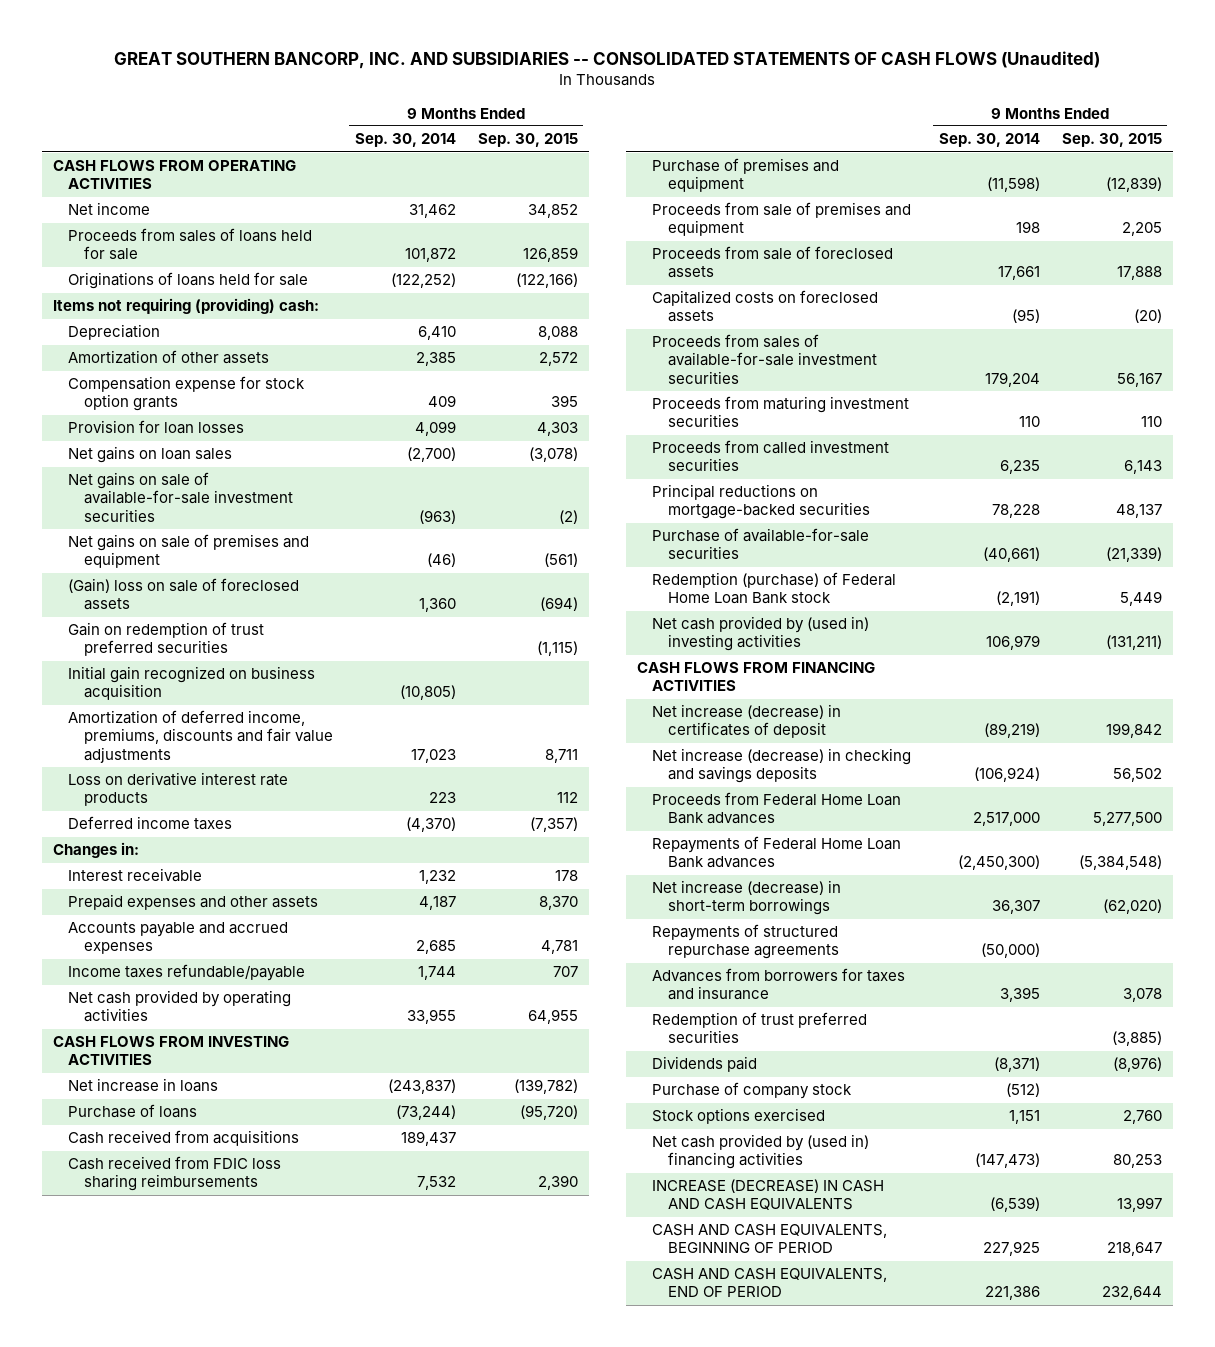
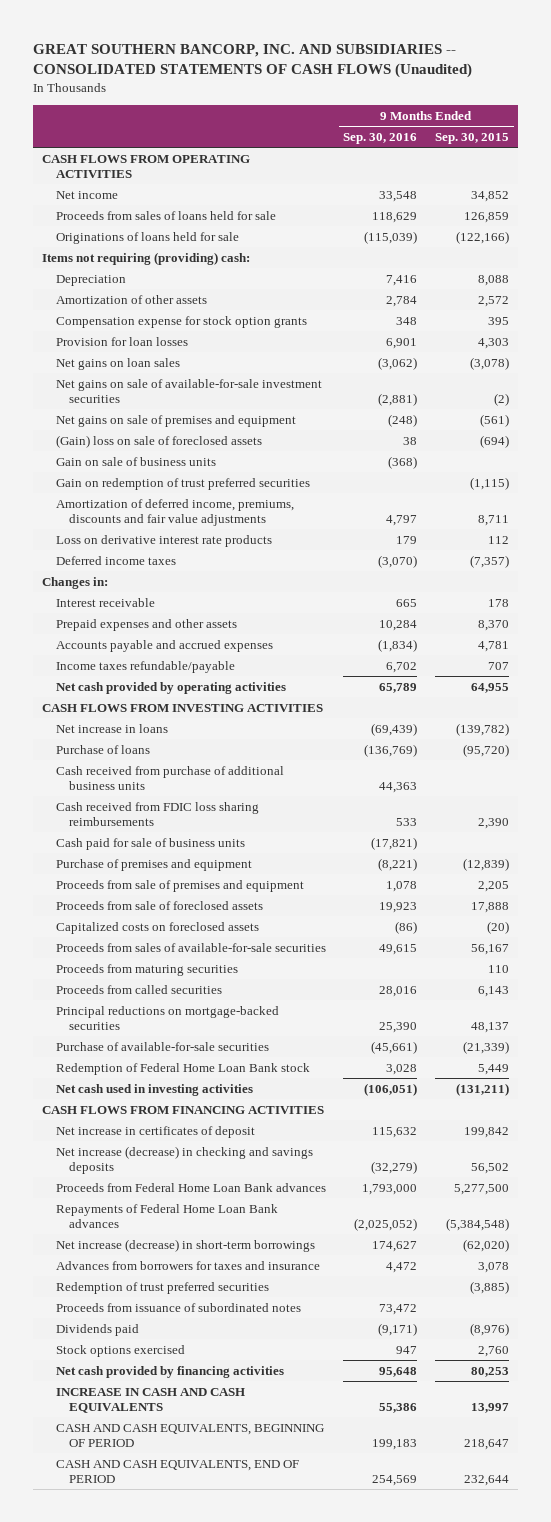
[354,133,456,148] Sep. 30, 2014 -> none
none -> [343,132,418,144] Sep. 30, 2016
none -> [55,456,216,466] Gain on sale of business units
[68,666,316,701] Initial gain recognized on business acquisition -> none
[68,1130,300,1147] Cash received from acquisitions -> [55,765,284,790] Cash received from purchase of additional business units
none -> [55,837,245,850] Cash paid for sale of business units
[652,334,877,384] Proceeds from sales of available-for-sale investment securities -> [55,942,326,952] Proceeds from sales of available-for-sale securities
[652,396,910,428] Proceeds from maturing investment securities -> [55,963,238,976] Proceeds from maturing securities
[652,440,890,472] Proceeds from called investment securities -> [55,984,222,994] Proceeds from called securities
[652,572,897,605] Redemption (purchase) of Federal Home Loan Bank stock -> [55,1062,310,1075] Redemption of Federal Home Loan Bank stock
[652,616,870,652] Net cash provided by (used in) investing activities -> [55,1083,253,1096] Net cash used in investing activities
[652,704,842,739] Net increase (decrease) in certificates of deposit -> [55,1125,255,1138] Net increase in certificates of deposit
[652,924,839,960] Repayments of structured repurchase agreements -> none
none -> [55,1302,301,1312] Proceeds from issuance of subordinated notes
[652,1082,853,1100] Purchase of company stock -> none
[652,1134,870,1170] Net cash provided by (used in) financing activities -> [55,1365,284,1378] Net cash provided by financing activities
[652,1179,885,1211] INCREASE (DECREASE) IN CASH AND CASH EQUIVALENTS -> [55,1387,245,1413] INCREASE IN CASH AND CASH EQUIVALENTS

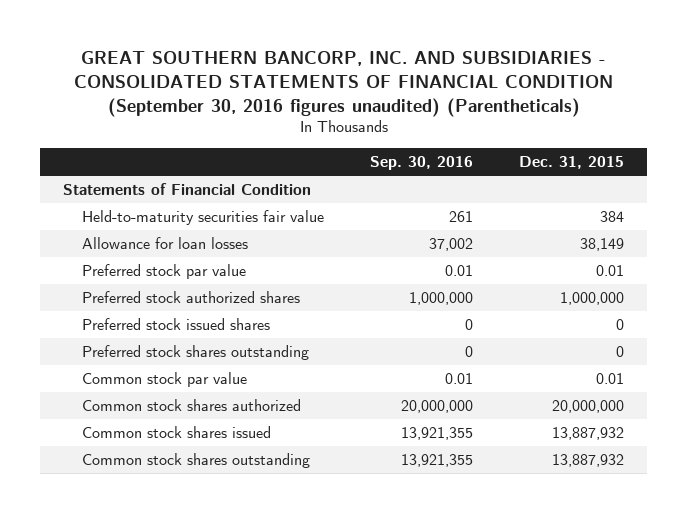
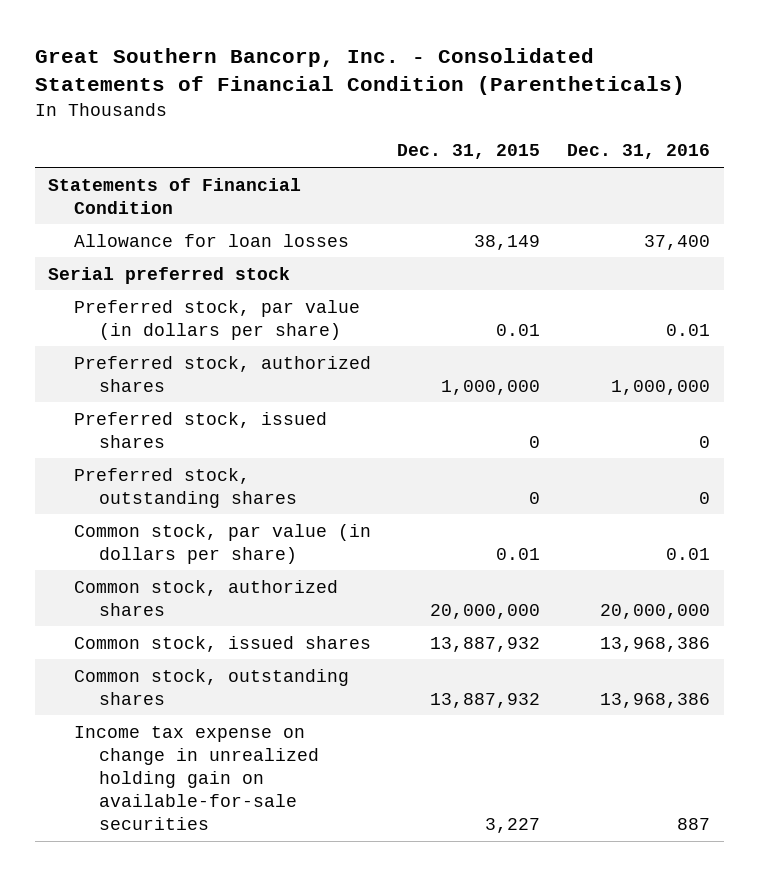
[73,50,613,117] GREAT SOUTHERN BANCORP, INC. AND SUBSIDIARIES - CONSOLIDATED STATEMENTS OF FINANCIAL CONDITION (September 30, 2016 figures unaudited) (Parentheticals) -> [34,48,685,96] Great Southern Bancorp, Inc. - Consolidated Statements of Financial Condition (Parentheticals)
[370,155,474,170] Sep. 30, 2016 -> none
none -> [567,144,711,160] Dec. 31, 2016
[81,210,324,226] Held-to-maturity securities fair value -> none
none -> [48,266,291,284] Serial preferred stock
[81,264,246,280] Preferred stock par value -> [73,299,360,340] Preferred stock, par value (in dollars per share)
[81,291,300,304] Preferred stock authorized shares -> [73,355,371,392] Preferred stock, authorized shares
[81,318,270,331] Preferred stock issued shares -> [73,411,327,448] Preferred stock, issued shares
[81,345,309,361] Preferred stock shares outstanding -> [73,467,297,508] Preferred stock, outstanding shares
[81,372,247,388] Common stock par value -> [73,523,371,564] Common stock, par value (in dollars per share)
[81,399,301,412] Common stock shares authorized -> [73,579,338,616] Common stock, authorized shares
[81,426,271,439] Common stock shares issued -> [73,635,371,652] Common stock, issued shares
[81,453,310,469] Common stock shares outstanding -> [73,668,349,705] Common stock, outstanding shares
none -> [73,725,319,831] Income tax expense on change in unrealized holding gain on available-for-sale securities

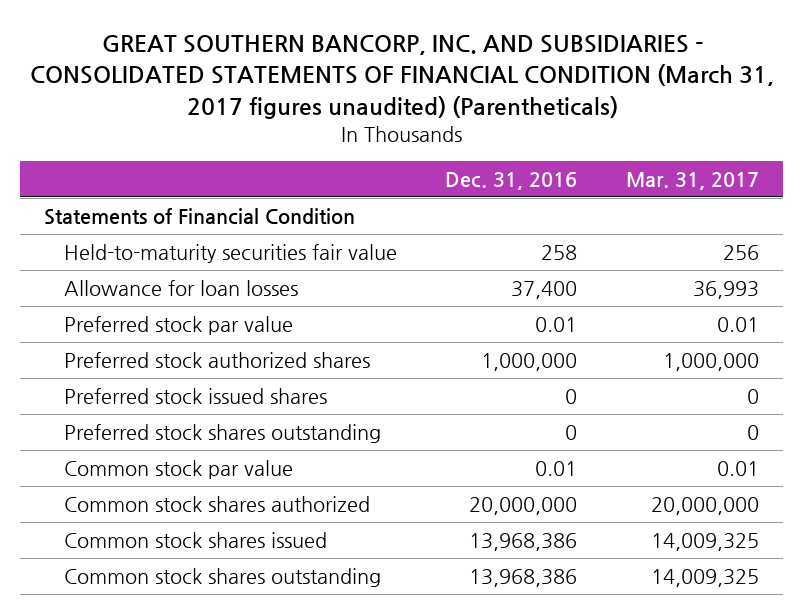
[34,48,685,96] Great Southern Bancorp, Inc. - Consolidated Statements of Financial Condition (Parentheticals) -> [29,35,774,119] GREAT SOUTHERN BANCORP, INC. AND SUBSIDIARIES - CONSOLIDATED STATEMENTS OF FINANCIAL CONDITION (March 31, 2017 figures unaudited) (Parentheticals)
[397,144,541,160] Dec. 31, 2015 -> none
none -> [625,171,759,190] Mar. 31, 2017
none -> [63,244,397,264] Held-to-maturity securities fair value
[48,266,291,284] Serial preferred stock -> none
[73,725,319,831] Income tax expense on change in unrealized holding gain on available-for-sale securities -> none
[73,299,360,340] Preferred stock, par value (in dollars per share) -> [63,316,293,336] Preferred stock par value
[73,355,371,392] Preferred stock, authorized shares -> [63,352,370,369] Preferred stock authorized shares
[73,411,327,448] Preferred stock, issued shares -> [63,388,327,405] Preferred stock issued shares
[73,467,297,508] Preferred stock, outstanding shares -> [63,424,381,444] Preferred stock shares outstanding
[73,523,371,564] Common stock, par value (in dollars per share) -> [63,460,293,480] Common stock par value
[73,579,338,616] Common stock, authorized shares -> [63,496,370,513] Common stock shares authorized
[73,635,371,652] Common stock, issued shares -> [63,532,327,549] Common stock shares issued
[73,668,349,705] Common stock, outstanding shares -> [63,568,381,588] Common stock shares outstanding

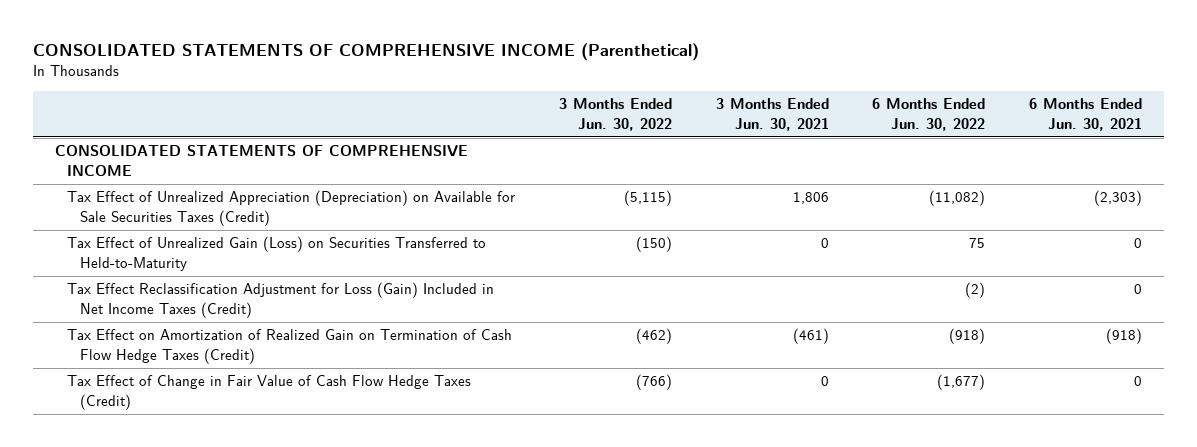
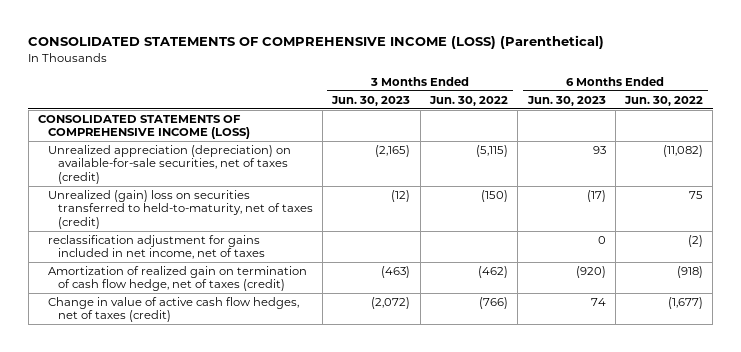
[32,43,699,62] CONSOLIDATED STATEMENTS OF COMPREHENSIVE INCOME (Parenthetical) -> [28,35,605,50] CONSOLIDATED STATEMENTS OF COMPREHENSIVE INCOME (LOSS) (Parenthetical)
[715,98,829,131] 3 Months Ended Jun. 30, 2021 -> none
[1029,98,1143,131] 6 Months Ended Jun. 30, 2021 -> none
none -> [331,95,411,106] Jun. 30, 2023
none -> [526,95,606,106] Jun. 30, 2023
[54,145,468,176] CONSOLIDATED STATEMENTS OF COMPREHENSIVE INCOME -> [38,114,250,140] CONSOLIDATED STATEMENTS OF COMPREHENSIVE INCOME (LOSS)
[67,190,516,226] Tax Effect of Unrealized Appreciation (Depreciation) on Available for Sale Securities Taxes (Credit) -> [47,144,291,185] Unrealized appreciation (depreciation) on available-for-sale securities, net of taxes (credit)
[67,236,487,271] Tax Effect of Unrealized Gain (Loss) on Securities Transferred to Held-to-Maturity -> [47,189,313,230] Unrealized (gain) loss on securities transferred to held-to-maturity, net of taxes (credit)
[67,282,495,318] Tax Effect Reclassification Adjustment for Loss (Gain) Included in Net Income Taxes (Credit) -> [47,234,265,260] reclassification adjustment for gains included in net income, net of taxes
[67,329,513,364] Tax Effect on Amortization of Realized Gain on Termination of Cash Flow Hedge Taxes (Credit) -> [47,265,307,292] Amortization of realized gain on termination of cash flow hedge, net of taxes (credit)
[67,375,472,410] Tax Effect of Change in Fair Value of Cash Flow Hedge Taxes (Credit) -> [47,296,299,323] Change in value of active cash flow hedges, net of taxes (credit)

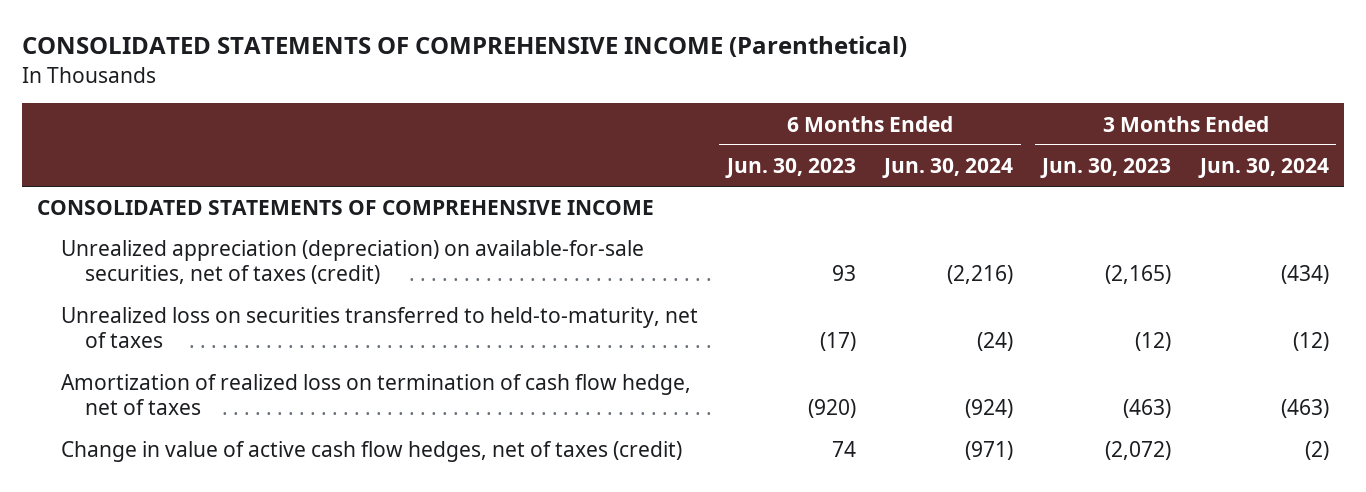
[28,35,605,50] CONSOLIDATED STATEMENTS OF COMPREHENSIVE INCOME (LOSS) (Parenthetical) -> [22,36,908,58] CONSOLIDATED STATEMENTS OF COMPREHENSIVE INCOME (Parenthetical)
[428,95,508,106] Jun. 30, 2022 -> none
[624,95,704,106] Jun. 30, 2022 -> none
none -> [882,157,1014,178] Jun. 30, 2024
none -> [1198,157,1330,178] Jun. 30, 2024
[38,114,250,140] CONSOLIDATED STATEMENTS OF COMPREHENSIVE INCOME (LOSS) -> [36,200,654,216] CONSOLIDATED STATEMENTS OF COMPREHENSIVE INCOME
[47,234,265,260] reclassification adjustment for gains included in net income, net of taxes -> none
[47,189,313,230] Unrealized (gain) loss on securities transferred to held-to-maturity, net of taxes (credit) -> [60,307,698,349] Unrealized loss on securities transferred to held-to-maturity, net of taxes
[47,265,307,292] Amortization of realized gain on termination of cash flow hedge, net of taxes (credit) -> [60,374,691,416] Amortization of realized loss on termination of cash flow hedge, net of taxes

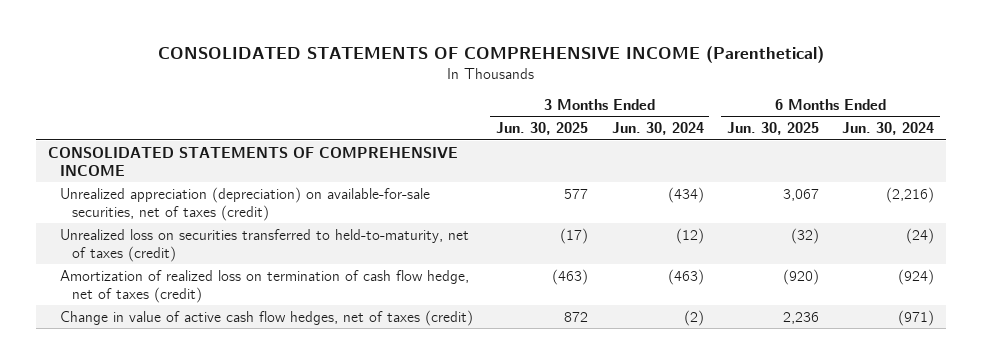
[724,157,856,178] Jun. 30, 2023 -> none
[1040,157,1172,178] Jun. 30, 2023 -> none
none -> [496,122,589,136] Jun. 30, 2025
none -> [726,122,819,136] Jun. 30, 2025
[60,307,698,349] Unrealized loss on securities transferred to held-to-maturity, net of taxes -> [59,228,469,262] Unrealized loss on securities transferred to held-to-maturity, net of taxes (credit)
[60,374,691,416] Amortization of realized loss on termination of cash flow hedge, net of taxes -> [59,269,469,303] Amortization of realized loss on termination of cash flow hedge, net of taxes (credit)

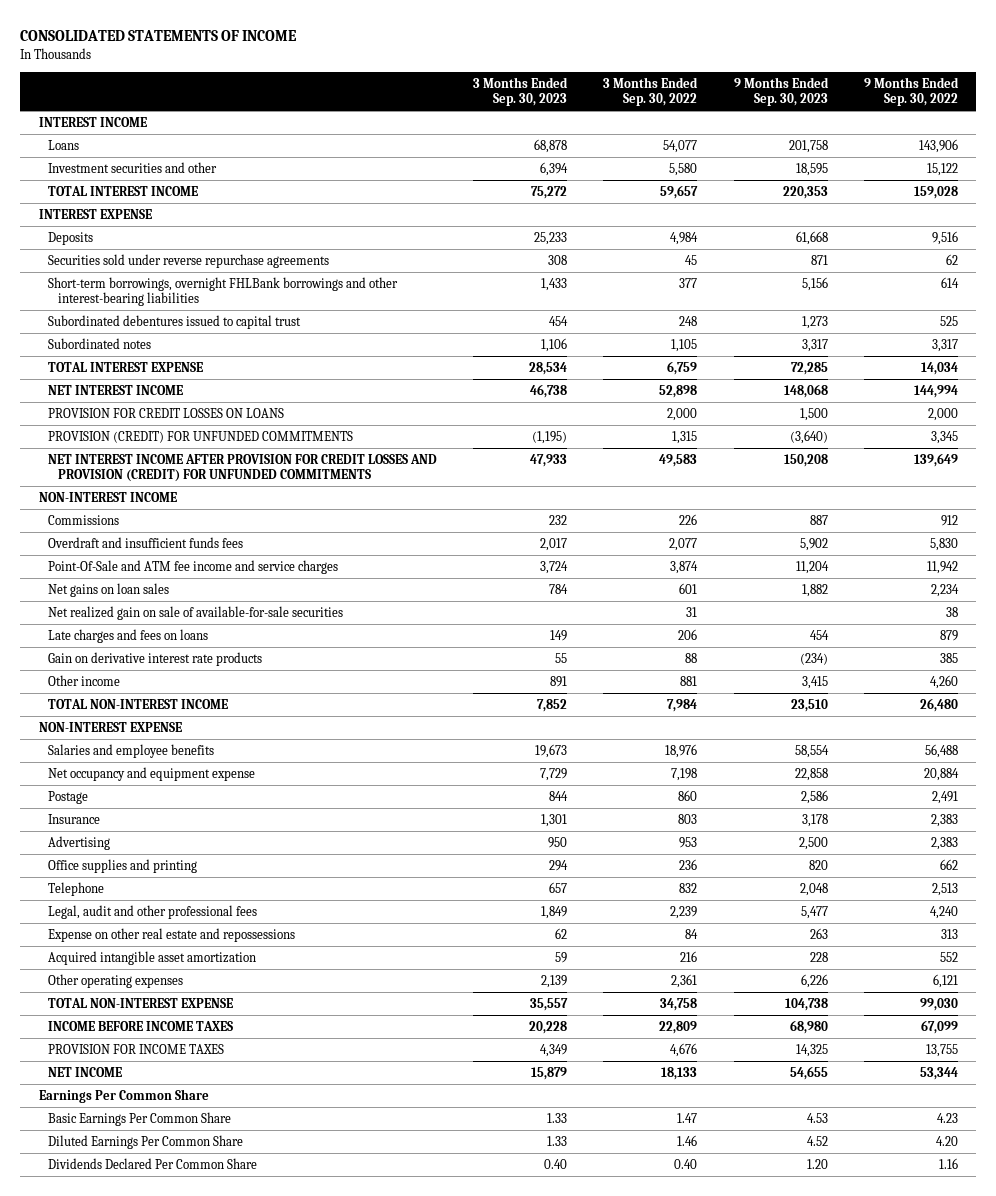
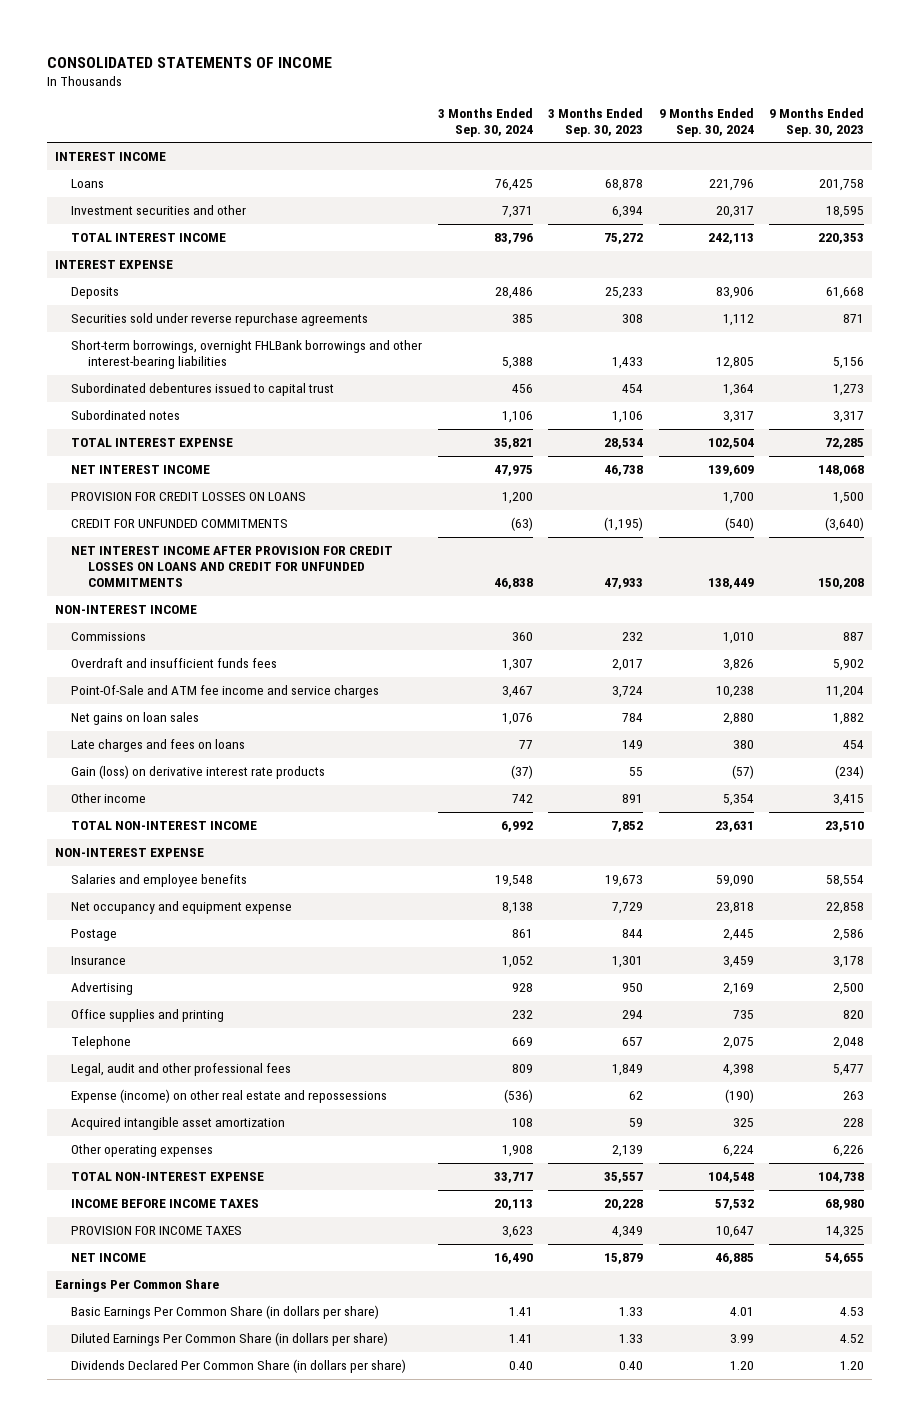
[603,76,699,107] 3 Months Ended Sep. 30, 2022 -> none
[863,76,959,107] 9 Months Ended Sep. 30, 2022 -> none
none -> [437,107,533,137] 3 Months Ended Sep. 30, 2024
none -> [658,107,754,137] 9 Months Ended Sep. 30, 2024
[48,430,354,443] PROVISION (CREDIT) FOR UNFUNDED COMMITMENTS -> [71,519,289,529] CREDIT FOR UNFUNDED COMMITMENTS
[48,453,438,483] NET INTEREST INCOME AFTER PROVISION FOR CREDIT LOSSES AND PROVISION (CREDIT) FOR UNFUNDED COMMITMENTS -> [71,546,394,588] NET INTEREST INCOME AFTER PROVISION FOR CREDIT LOSSES ON LOANS AND CREDIT FOR UNFUNDED COMMITMENTS
[48,605,344,620] Net realized gain on sale of available-for-sale securities -> none
[48,651,263,666] Gain on derivative interest rate products -> [71,765,326,780] Gain (loss) on derivative interest rate products
[48,927,296,942] Expense on other real estate and repossessions -> [71,1089,388,1104] Expense (income) on other real estate and repossessions
[48,1111,232,1126] Basic Earnings Per Common Share -> [71,1305,380,1320] Basic Earnings Per Common Share (in dollars per share)
[48,1134,244,1149] Diluted Earnings Per Common Share -> [71,1332,389,1347] Diluted Earnings Per Common Share (in dollars per share)
[48,1157,258,1169] Dividends Declared Per Common Share -> [71,1359,407,1374] Dividends Declared Per Common Share (in dollars per share)

